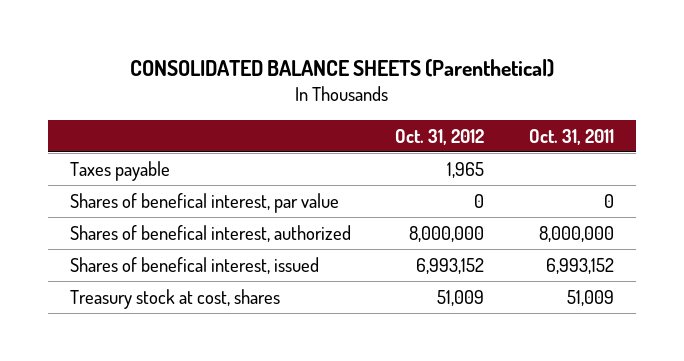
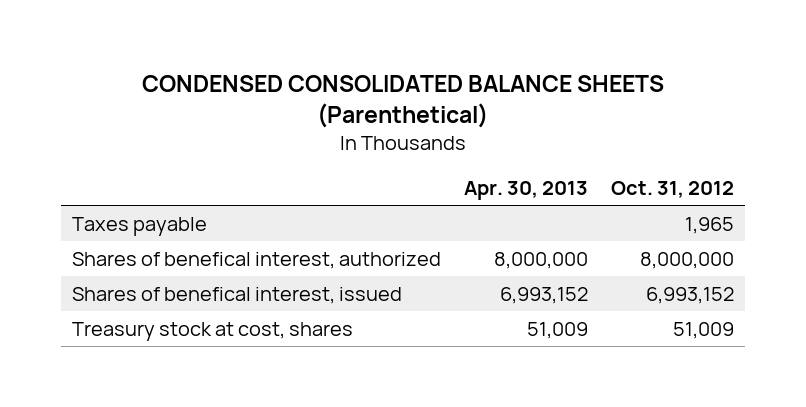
[129,59,554,78] CONSOLIDATED BALANCE SHEETS (Parenthetical) -> [142,75,665,129] CONDENSED CONSOLIDATED BALANCE SHEETS (Parenthetical)
[528,128,614,145] Oct. 31, 2011 -> none
none -> [464,181,589,201] Apr. 30, 2013
[69,192,339,213] Shares of benefical interest, par value -> none

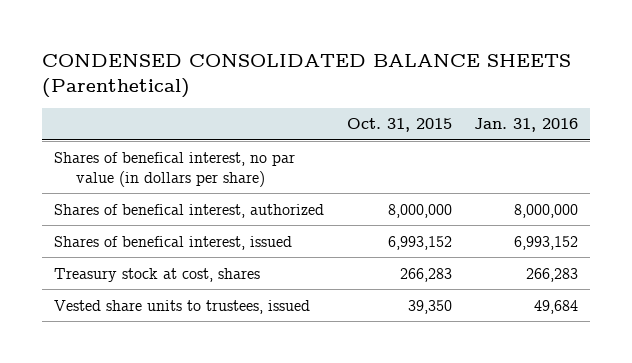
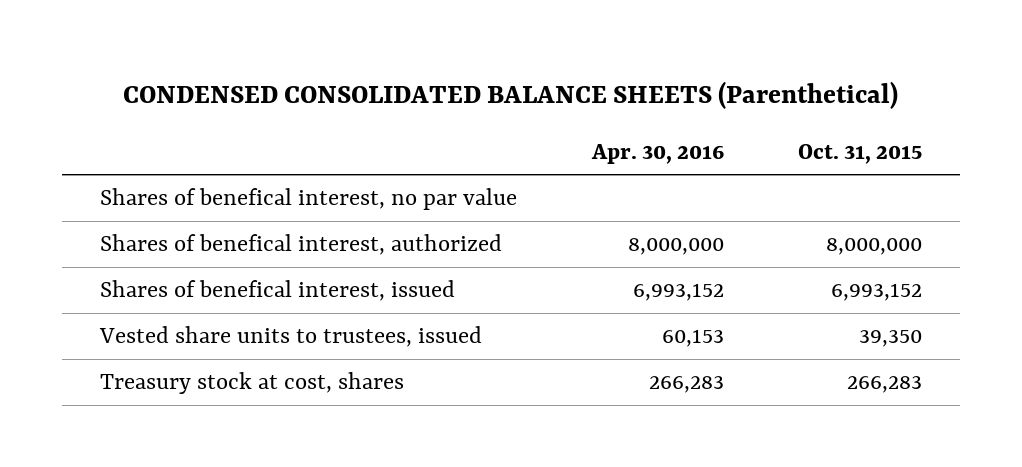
[474,118,579,133] Jan. 31, 2016 -> none
none -> [590,143,724,164] Apr. 30, 2016
[53,151,295,187] Shares of benefical interest, no par value (in dollars per share) -> [99,188,517,211] Shares of benefical interest, no par value
[53,267,260,282] Treasury stock at cost, shares -> [99,372,404,395] Treasury stock at cost, shares

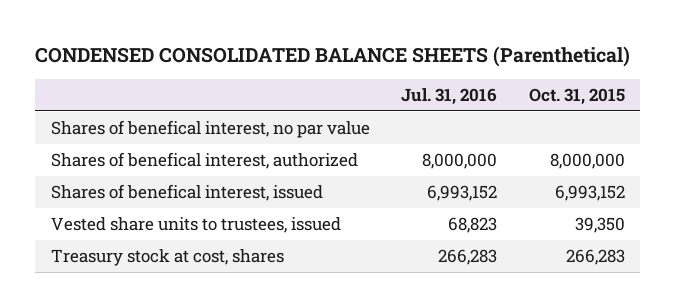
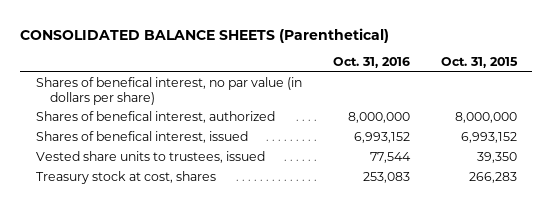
[35,45,631,67] CONDENSED CONSOLIDATED BALANCE SHEETS (Parenthetical) -> [20,27,390,43] CONSOLIDATED BALANCE SHEETS (Parenthetical)
[401,87,498,105] Jul. 31, 2016 -> none
none -> [332,57,410,69] Oct. 31, 2016
[50,120,370,139] Shares of benefical interest, no par value -> [35,77,302,105] Shares of benefical interest, no par value (in dollars per share)

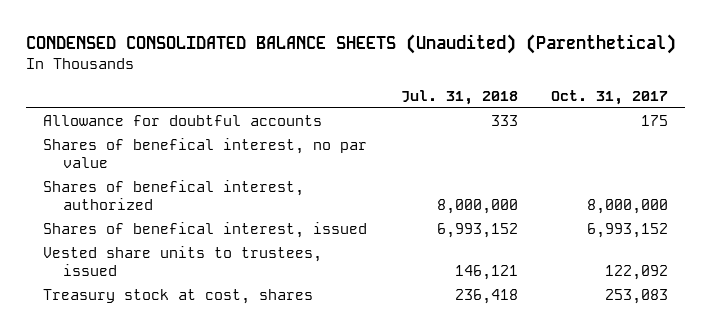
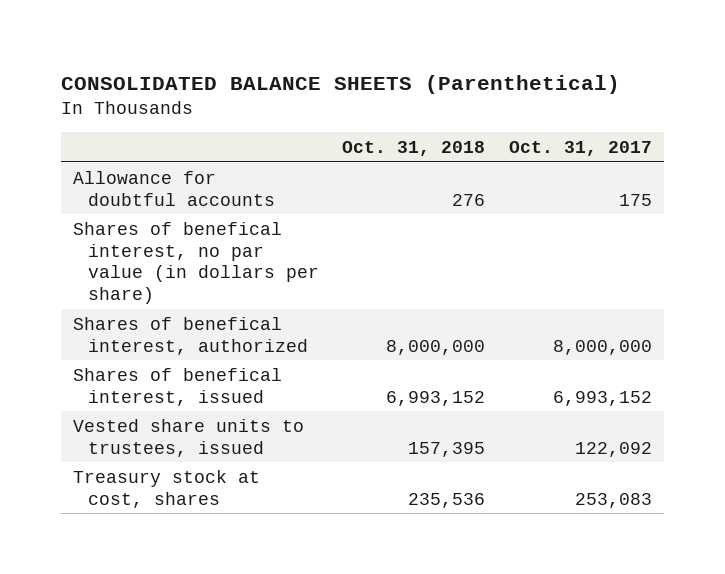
[25,34,676,55] CONDENSED CONSOLIDATED BALANCE SHEETS (Unaudited) (Parenthetical) -> [61,74,621,94] CONSOLIDATED BALANCE SHEETS (Parenthetical)
[400,90,518,106] Jul. 31, 2018 -> none
none -> [342,140,486,156] Oct. 31, 2018
[42,138,367,169] Shares of benefical interest, no par value -> [73,221,319,305] Shares of benefical interest, no par value (in dollars per share)

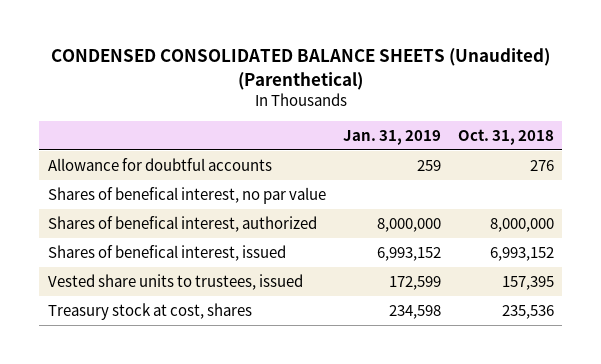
[61,74,621,94] CONSOLIDATED BALANCE SHEETS (Parenthetical) -> [50,48,550,90] CONDENSED CONSOLIDATED BALANCE SHEETS (Unaudited) (Parenthetical)
[509,140,653,156] Oct. 31, 2017 -> none
none -> [342,129,441,145] Jan. 31, 2019
[73,221,319,305] Shares of benefical interest, no par value (in dollars per share) -> [47,186,326,204] Shares of benefical interest, no par value

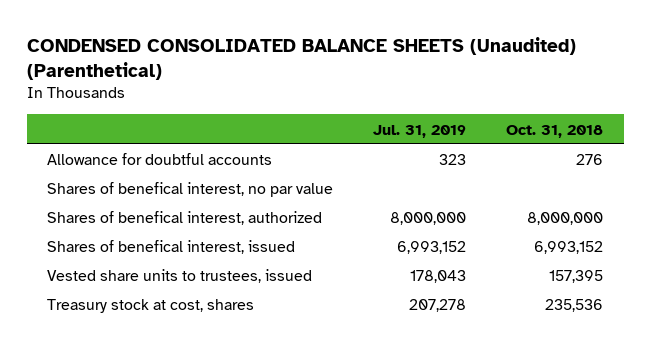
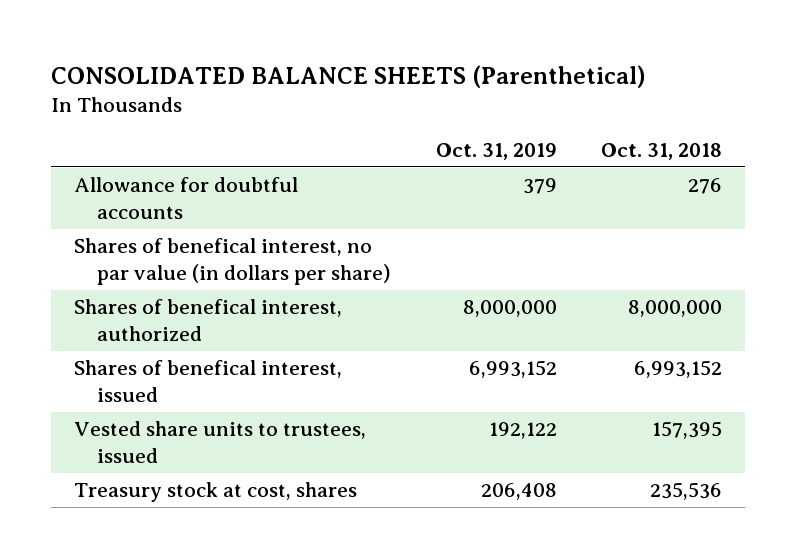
[26,36,576,80] CONDENSED CONSOLIDATED BALANCE SHEETS (Unaudited) (Parenthetical) -> [51,64,647,88] CONSOLIDATED BALANCE SHEETS (Parenthetical)
[373,124,467,138] Jul. 31, 2019 -> none
none -> [435,142,557,160] Oct. 31, 2019
[46,182,333,198] Shares of benefical interest, no par value -> [73,238,391,285] Shares of benefical interest, no par value (in dollars per share)

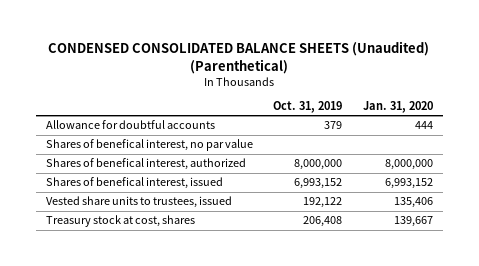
[51,64,647,88] CONSOLIDATED BALANCE SHEETS (Parenthetical) -> [48,41,430,74] CONDENSED CONSOLIDATED BALANCE SHEETS (Unaudited) (Parenthetical)
[601,142,723,160] Oct. 31, 2018 -> none
none -> [362,101,433,114] Jan. 31, 2020
[73,238,391,285] Shares of benefical interest, no par value (in dollars per share) -> [46,139,254,152] Shares of benefical interest, no par value

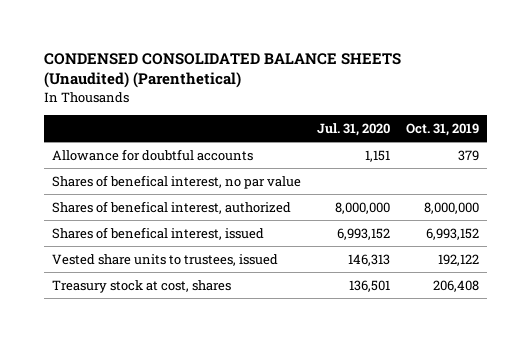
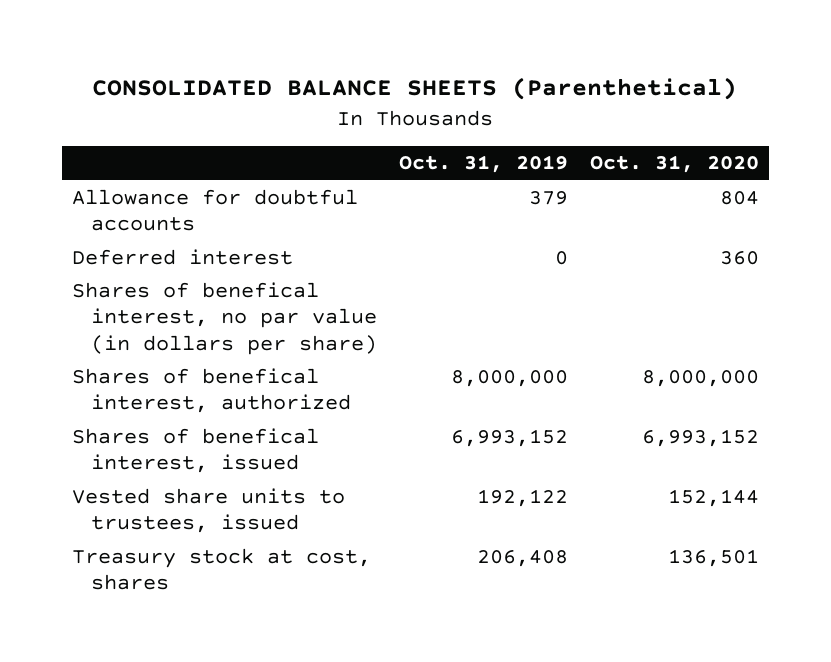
[43,53,401,89] CONDENSED CONSOLIDATED BALANCE SHEETS (Unaudited) (Parenthetical) -> [92,77,738,101] CONSOLIDATED BALANCE SHEETS (Parenthetical)
[316,122,390,136] Jul. 31, 2020 -> none
none -> [589,155,759,174] Oct. 31, 2020
none -> [72,249,294,266] Deferred interest
[51,174,301,189] Shares of benefical interest, no par value -> [72,282,377,355] Shares of benefical interest, no par value (in dollars per share)

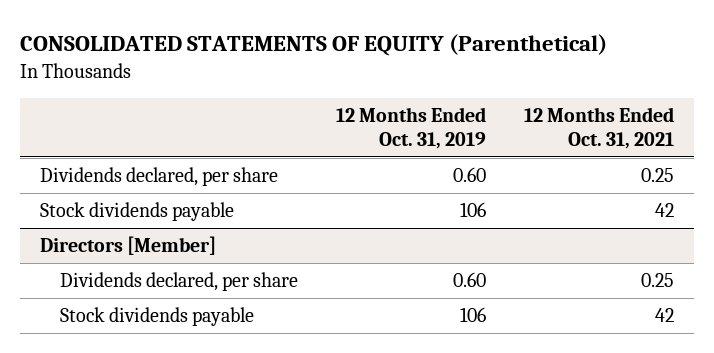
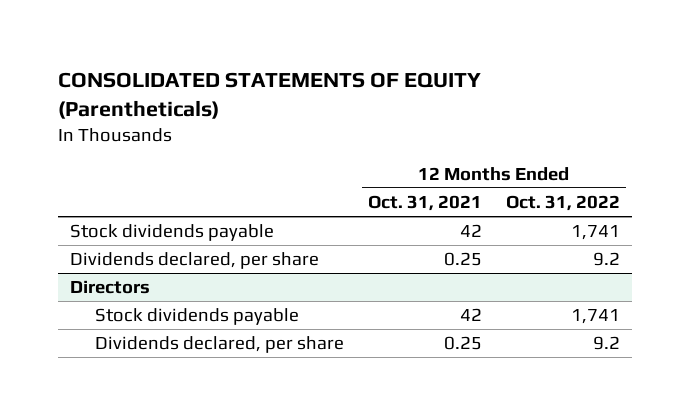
[20,34,608,57] CONSOLIDATED STATEMENTS OF EQUITY (Parenthetical) -> [58,72,482,120] CONSOLIDATED STATEMENTS OF EQUITY (Parentheticals)
[335,107,486,150] 12 Months Ended Oct. 31, 2019 -> none
none -> [505,195,620,212] Oct. 31, 2022
[39,167,278,187] Dividends declared, per share -> none
[39,236,216,256] Directors [Member] -> none
none -> [70,280,151,295] Directors
none -> [95,336,345,354] Dividends declared, per share

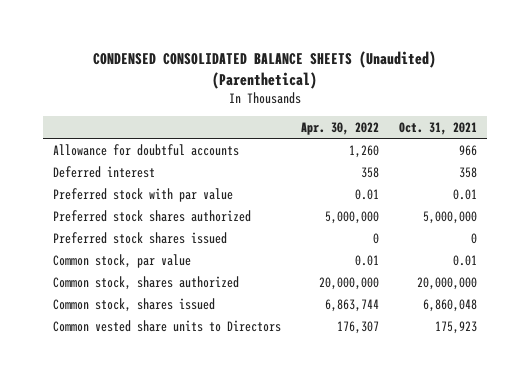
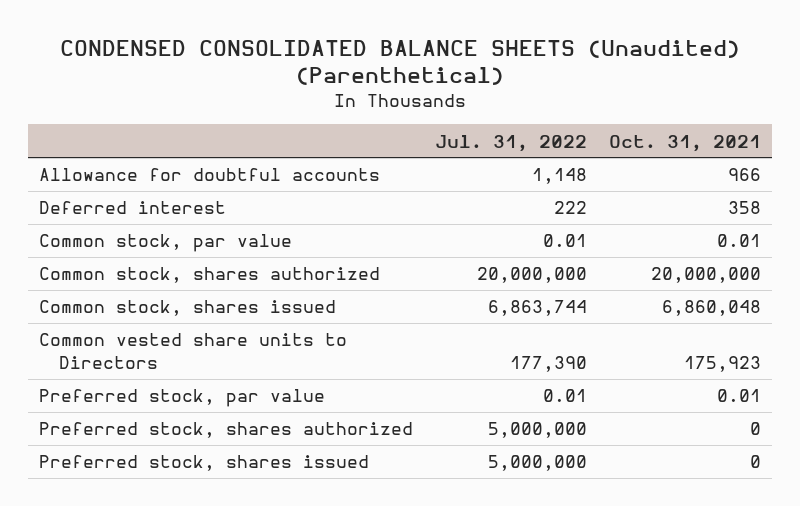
[301,121,380,135] Apr. 30, 2022 -> none
none -> [434,134,587,152] Jul. 31, 2022
[52,187,233,202] Preferred stock with par value -> none
[52,209,251,222] Preferred stock shares authorized -> none
[52,231,227,244] Preferred stock shares issued -> none
none -> [39,389,326,408] Preferred stock, par value
none -> [39,422,414,439] Preferred stock, shares authorized
none -> [39,455,370,472] Preferred stock, shares issued

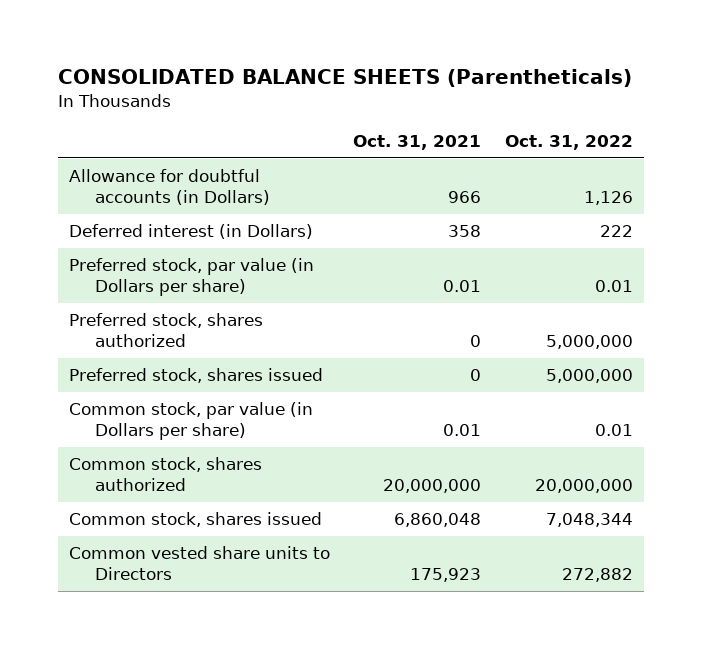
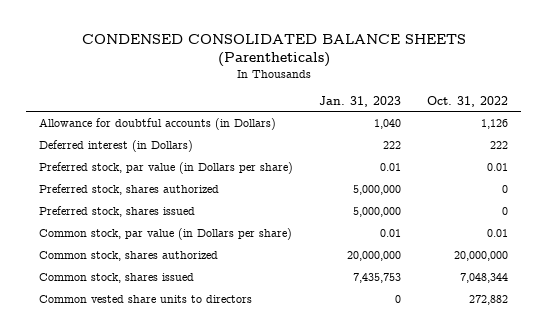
[57,69,632,88] CONSOLIDATED BALANCE SHEETS (Parentheticals) -> [81,34,466,68] CONDENSED CONSOLIDATED BALANCE SHEETS (Parentheticals)
[353,135,482,151] Oct. 31, 2021 -> none
none -> [319,95,402,107] Jan. 31, 2023
[545,335,633,350] 5,000,000 -> [502,185,509,194] 0
[545,369,633,384] 5,000,000 -> [502,207,509,216] 0
[69,546,331,581] Common vested share units to Directors -> [39,295,253,304] Common vested share units to directors

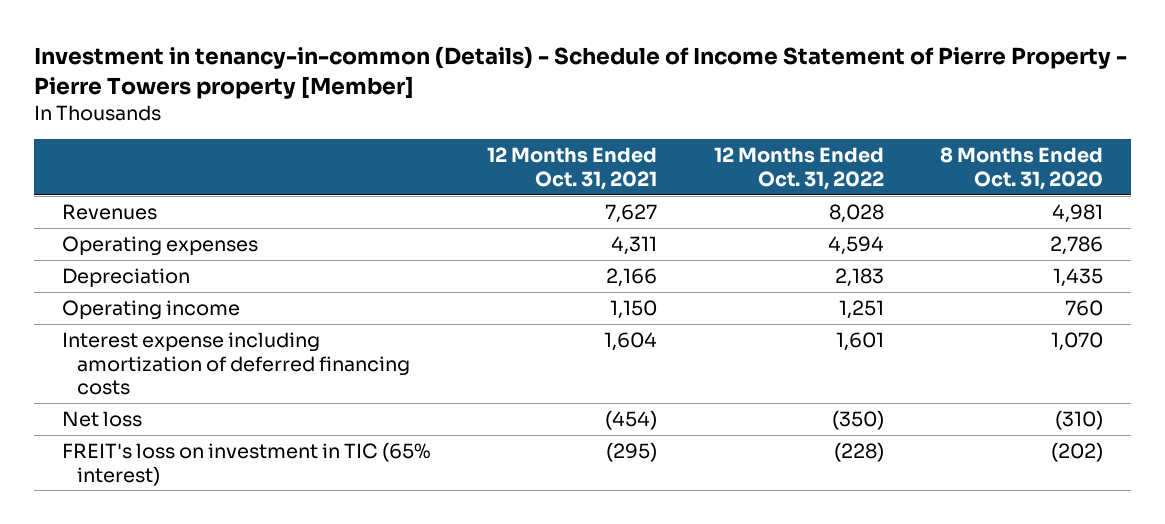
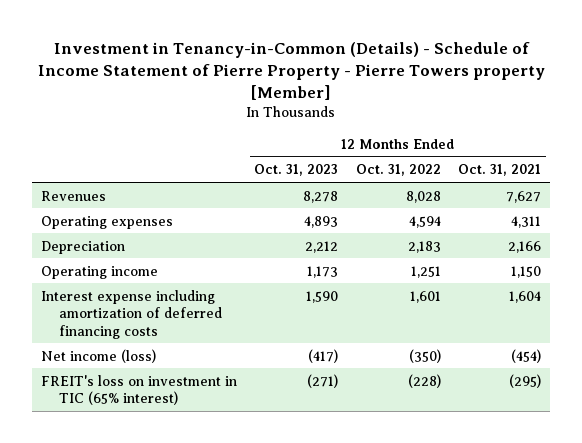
[34,46,1128,100] Investment in tenancy-in-common (Details) - Schedule of Income Statement of Pierre Property - Pierre Towers property [Member] -> [38,41,546,100] Investment in Tenancy-in-Common (Details) - Schedule of Income Statement of Pierre Property - Pierre Towers property [Member]
[939,147,1103,191] 8 Months Ended Oct. 31, 2020 -> none
none -> [254,164,339,177] Oct. 31, 2023
[62,410,143,427] Net loss -> [40,348,156,363] Net income (loss)

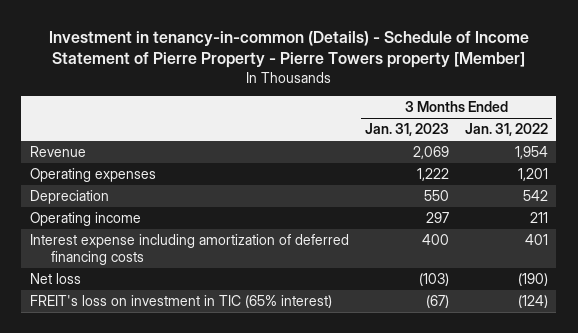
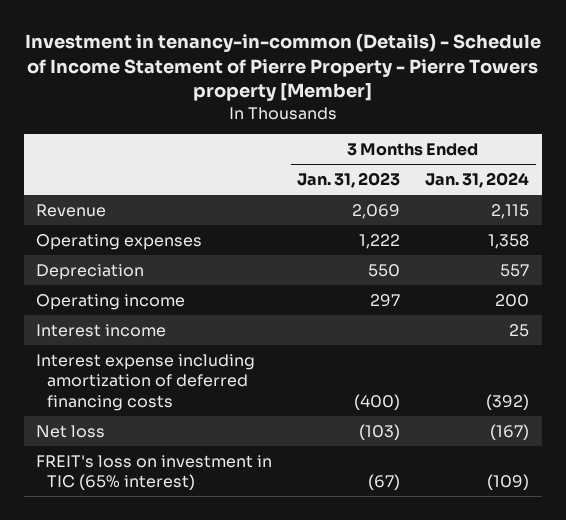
[465,123,549,137] Jan. 31, 2022 -> none
none -> [425,172,530,189] Jan. 31, 2024
none -> [36,323,167,337] Interest income
[421,233,449,245] 400 -> [354,393,401,410] (400)

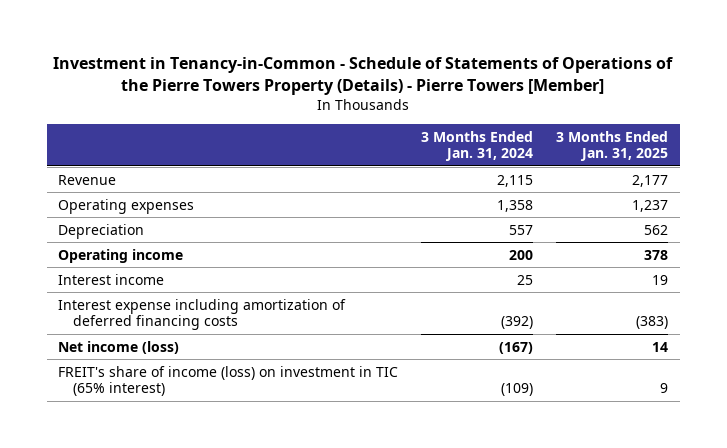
[24,34,541,102] Investment in tenancy-in-common (Details) - Schedule of Income Statement of Pierre Property - Pierre Towers property [Member] -> [53,56,674,95] Investment in Tenancy-in-Common - Schedule of Statements of Operations of the Pierre Towers Property (Details) - Pierre Towers [Member]
[297,172,401,189] Jan. 31, 2023 -> none
none -> [556,130,669,162] 3 Months Ended Jan. 31, 2025
[36,424,106,438] Net loss -> [58,340,180,354] Net income (loss)
[36,454,273,491] FREIT's loss on investment in TIC (65% interest) -> [58,365,399,397] FREIT's share of income (loss) on investment in TIC (65% interest)

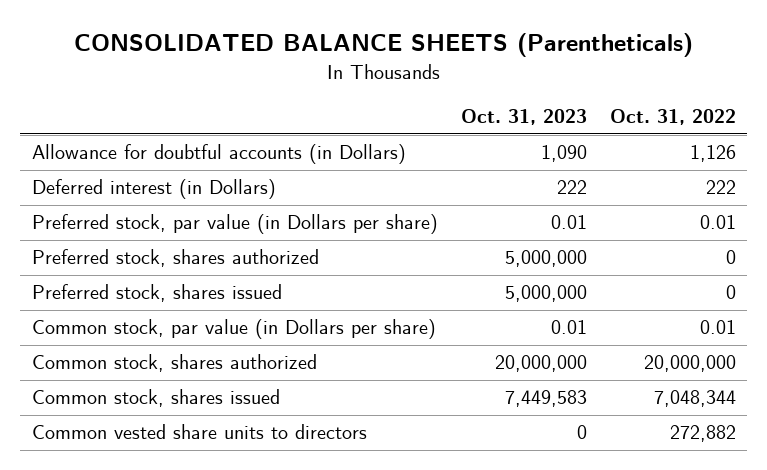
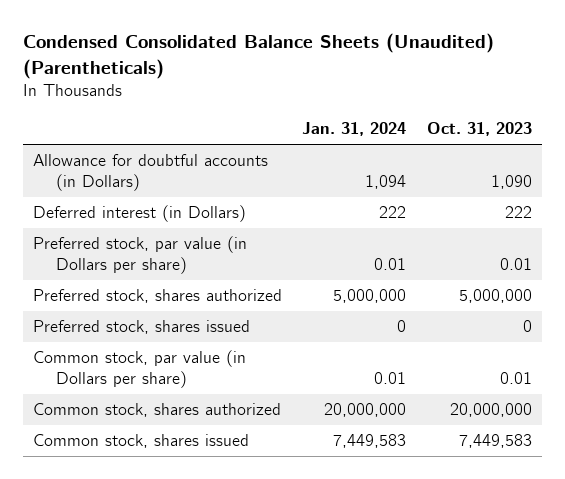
[73,33,693,58] CONSOLIDATED BALANCE SHEETS (Parentheticals) -> [22,33,494,79] Condensed Consolidated Balance Sheets (Unaudited) (Parentheticals)
[609,109,736,126] Oct. 31, 2022 -> none
none -> [302,122,407,137] Jan. 31, 2024
[504,285,587,303] 5,000,000 -> [523,320,533,333] 0
[31,424,367,440] Common vested share units to directors -> none

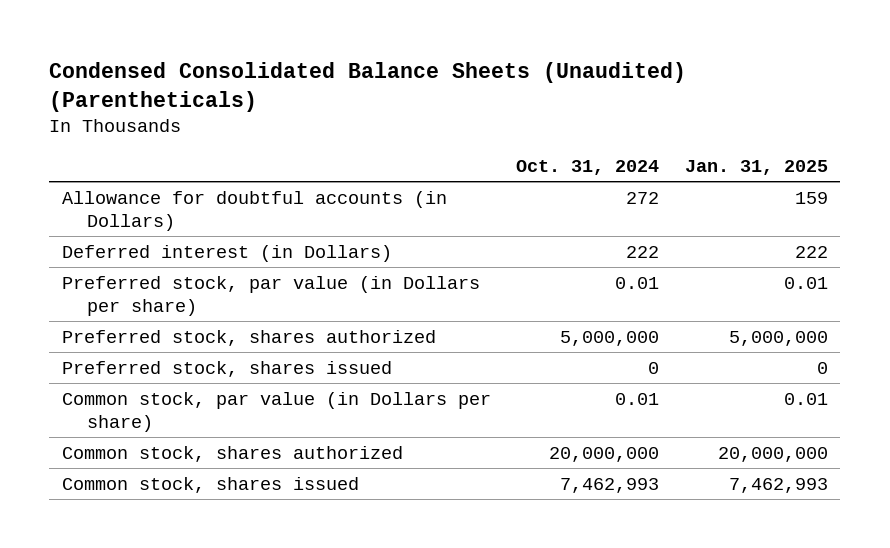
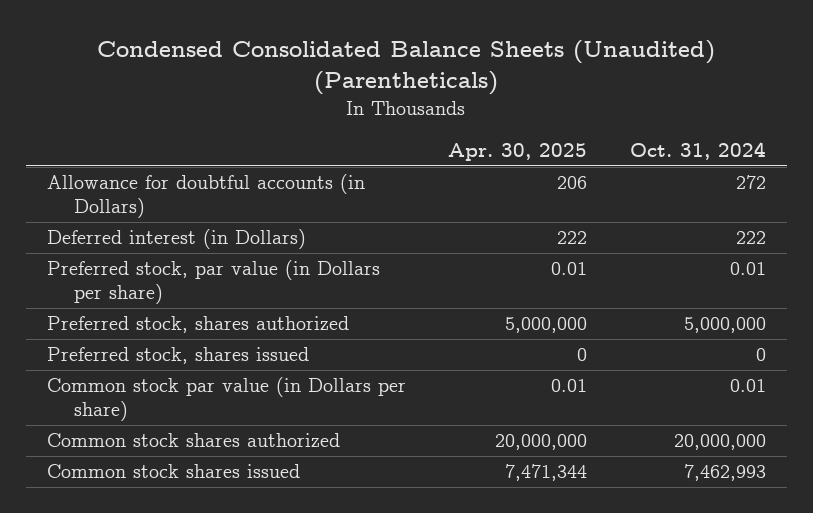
[684,159,828,175] Jan. 31, 2025 -> none
none -> [448,143,588,162] Apr. 30, 2025
[61,391,491,432] Common stock, par value (in Dollars per share) -> [47,377,407,422] Common stock par value (in Dollars per share)
[61,445,403,462] Common stock, shares authorized -> [47,433,341,449] Common stock shares authorized
[61,476,359,493] Common stock, shares issued -> [47,464,301,479] Common stock shares issued

